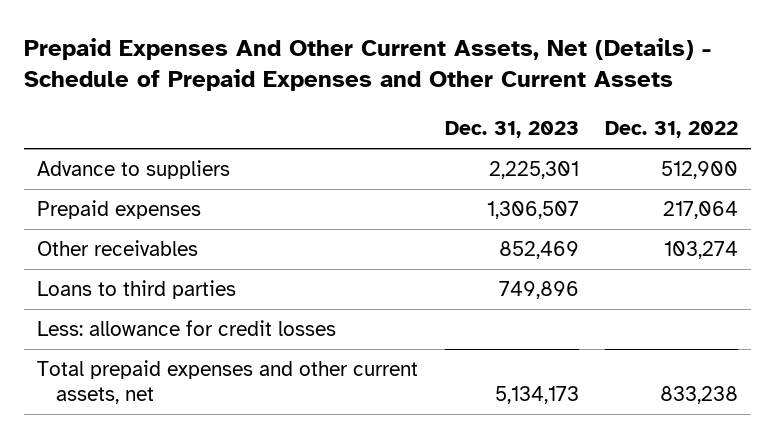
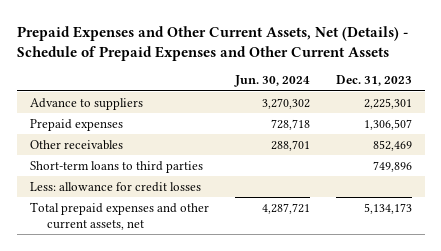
[23,37,711,92] Prepaid Expenses And Other Current Assets, Net (Details) - Schedule of Prepaid Expenses and Other Current Assets -> [16,25,408,61] Prepaid Expenses and Other Current Assets, Net (Details) - Schedule of Prepaid Expenses and Other Current Assets
[605,120,739,138] Dec. 31, 2022 -> none
none -> [233,75,310,88] Jun. 30, 2024
[37,280,237,300] Loans to third parties -> [29,160,203,173] Short-term loans to third parties

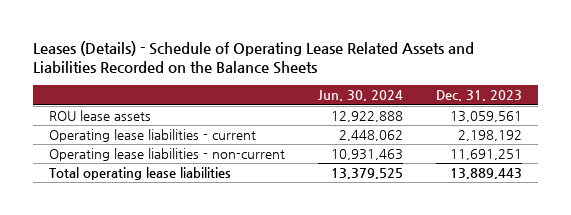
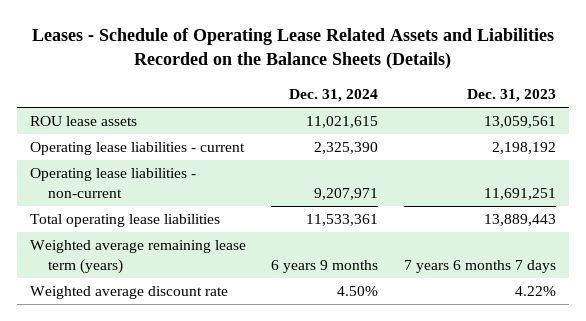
[32,40,474,75] Leases (Details) - Schedule of Operating Lease Related Assets and Liabilities Recorded on the Balance Sheets -> [31,28,554,70] Leases - Schedule of Operating Lease Related Assets and Liabilities Recorded on the Balance Sheets (Details)
[318,90,404,102] Jun. 30, 2024 -> none
none -> [289,89,379,103] Dec. 31, 2024
none -> [29,240,246,274] Weighted average remaining lease term (years)
none -> [29,286,228,300] Weighted average discount rate

